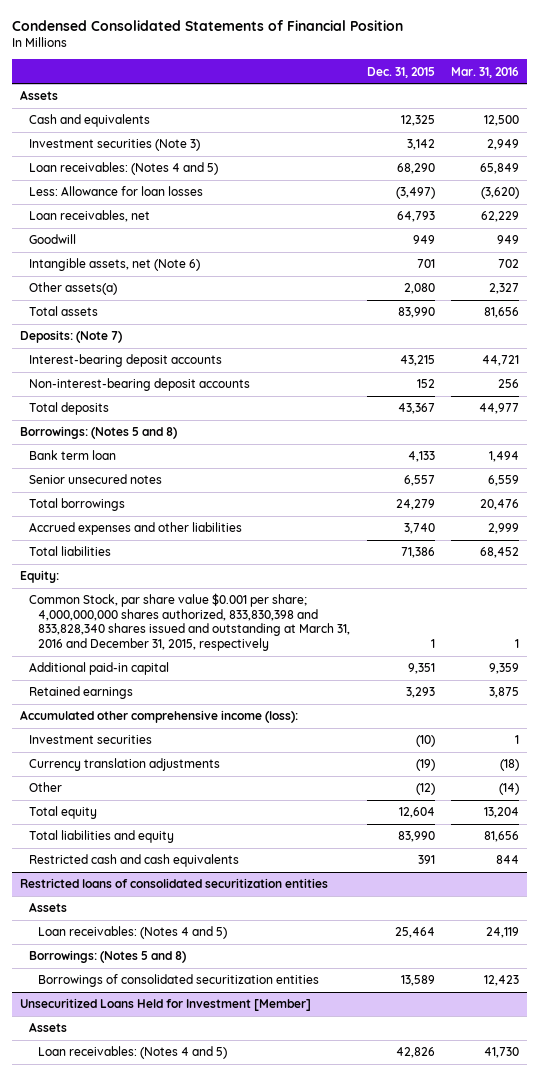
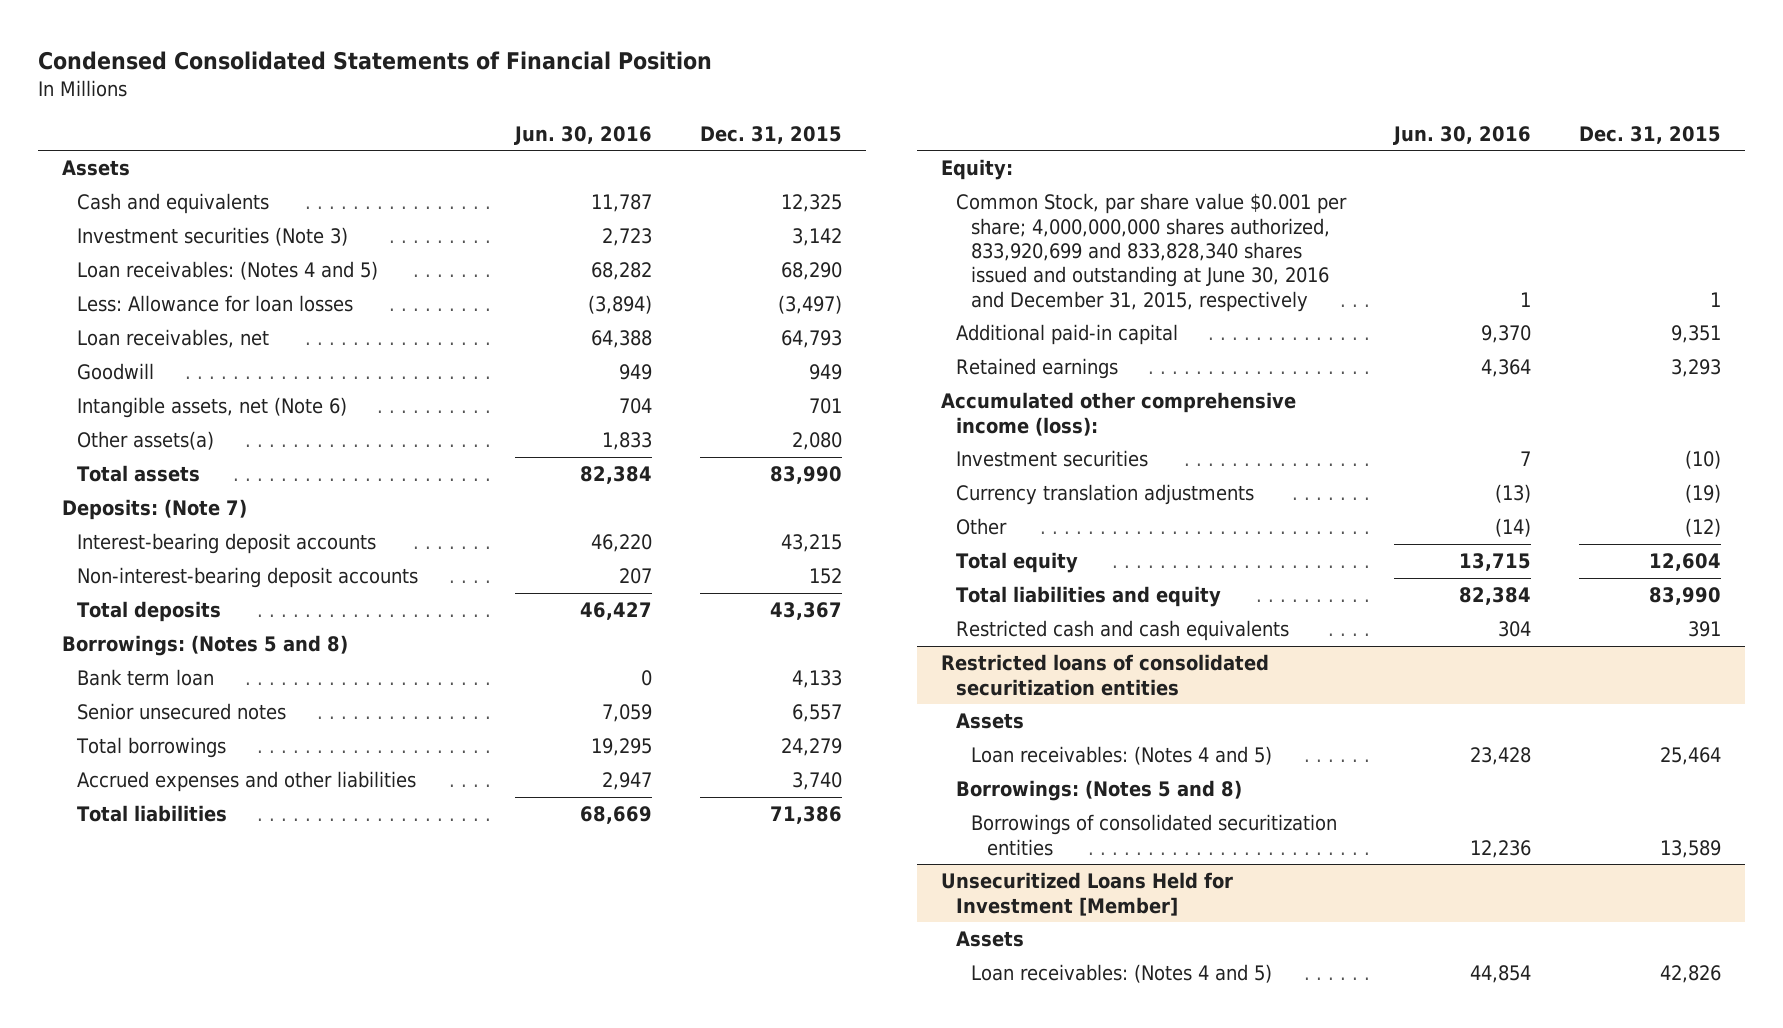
[450,66,519,78] Mar. 31, 2016 -> none
none -> [514,125,653,145] Jun. 30, 2016
[29,593,351,652] Common Stock, par share value $0.001 per share; 4,000,000,000 shares authorized, 833,830,398 and 833,828,340 shares issued and outstanding at March 31, 2016 and December 31, 2015, respectively -> [956,193,1348,312] Common Stock, par share value $0.001 per share; 4,000,000,000 shares authorized, 833,920,699 and 833,828,340 shares issued and outstanding at June 30, 2016 and December 31, 2015, respectively

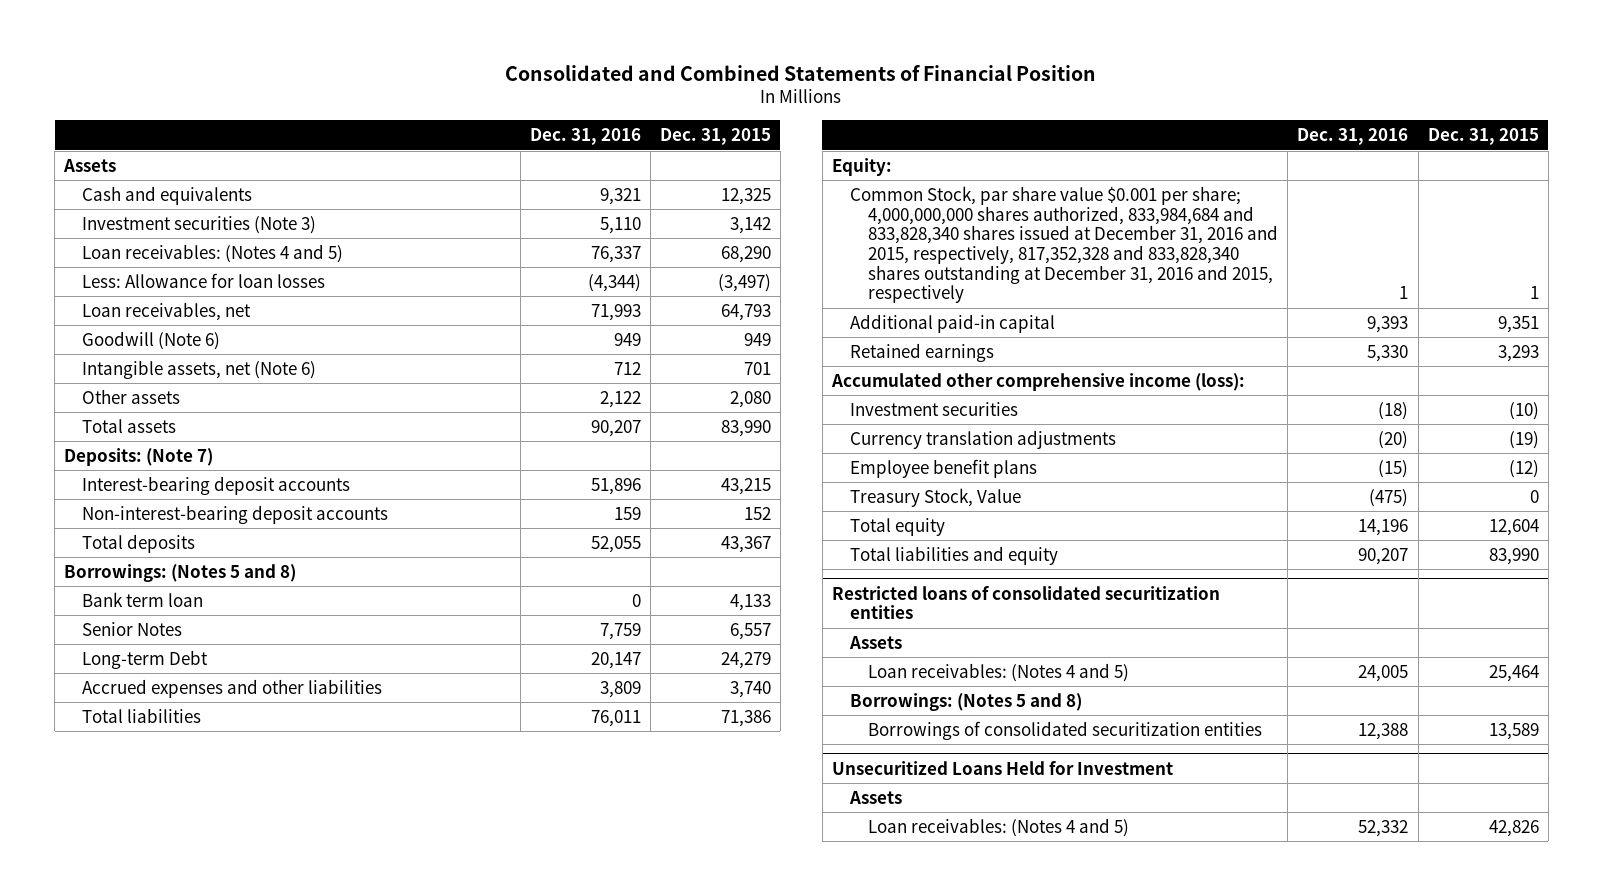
[37,51,712,71] Condensed Consolidated Statements of Financial Position -> [505,64,1097,81] Consolidated and Combined Statements of Financial Position
[514,125,653,145] Jun. 30, 2016 -> none
none -> [529,128,641,146] Dec. 31, 2016
[76,363,154,381] Goodwill -> [82,330,221,350] Goodwill (Note 6)
[76,431,214,451] Other assets(a) -> [82,388,181,404] Other assets
[76,703,286,721] Senior unsecured notes -> [82,621,183,636] Senior Notes
[75,737,226,759] Total borrowings -> [82,649,209,669] Long-term Debt
[956,193,1348,312] Common Stock, par share value $0.001 per share; 4,000,000,000 shares authorized, 833,920,699 and 833,828,340 shares issued and outstanding at June 30, 2016 and December 31, 2015, respectively -> [850,185,1279,304] Common Stock, par share value $0.001 per share; 4,000,000,000 shares authorized, 833,984,684 and 833,828,340 shares issued at December 31, 2016 and 2015, respectively, 817,352,328 and 833,828,340 shares outstanding at December 31, 2016 and 2015, respectively
[956,518,1008,536] Other -> [850,458,1038,478] Employee benefit plans
none -> [850,487,1022,507] Treasury Stock, Value
[956,620,1290,642] Restricted cash and cash equivalents -> none
[940,872,1233,916] Unsecuritized Loans Held for Investment [Member] -> [831,760,1173,775] Unsecuritized Loans Held for Investment

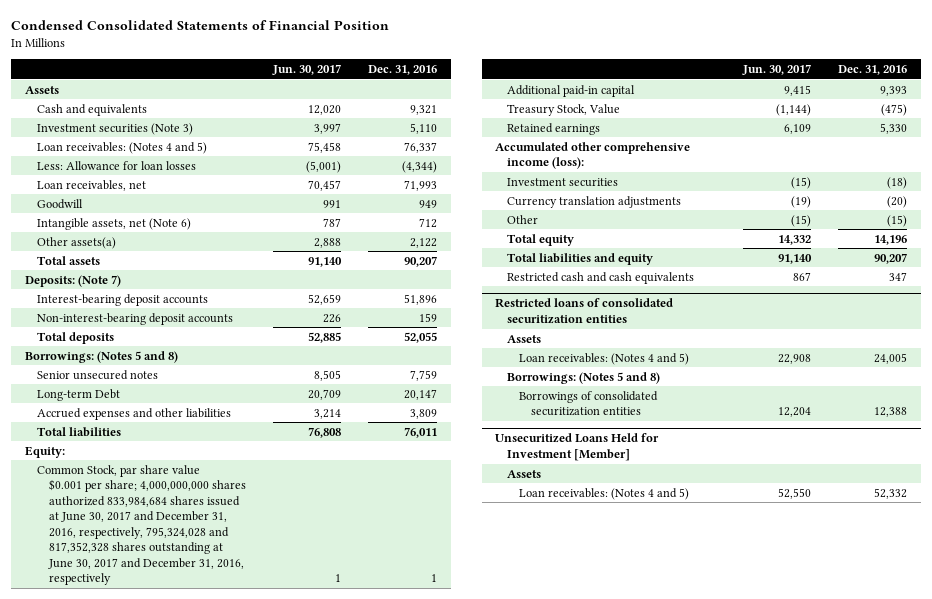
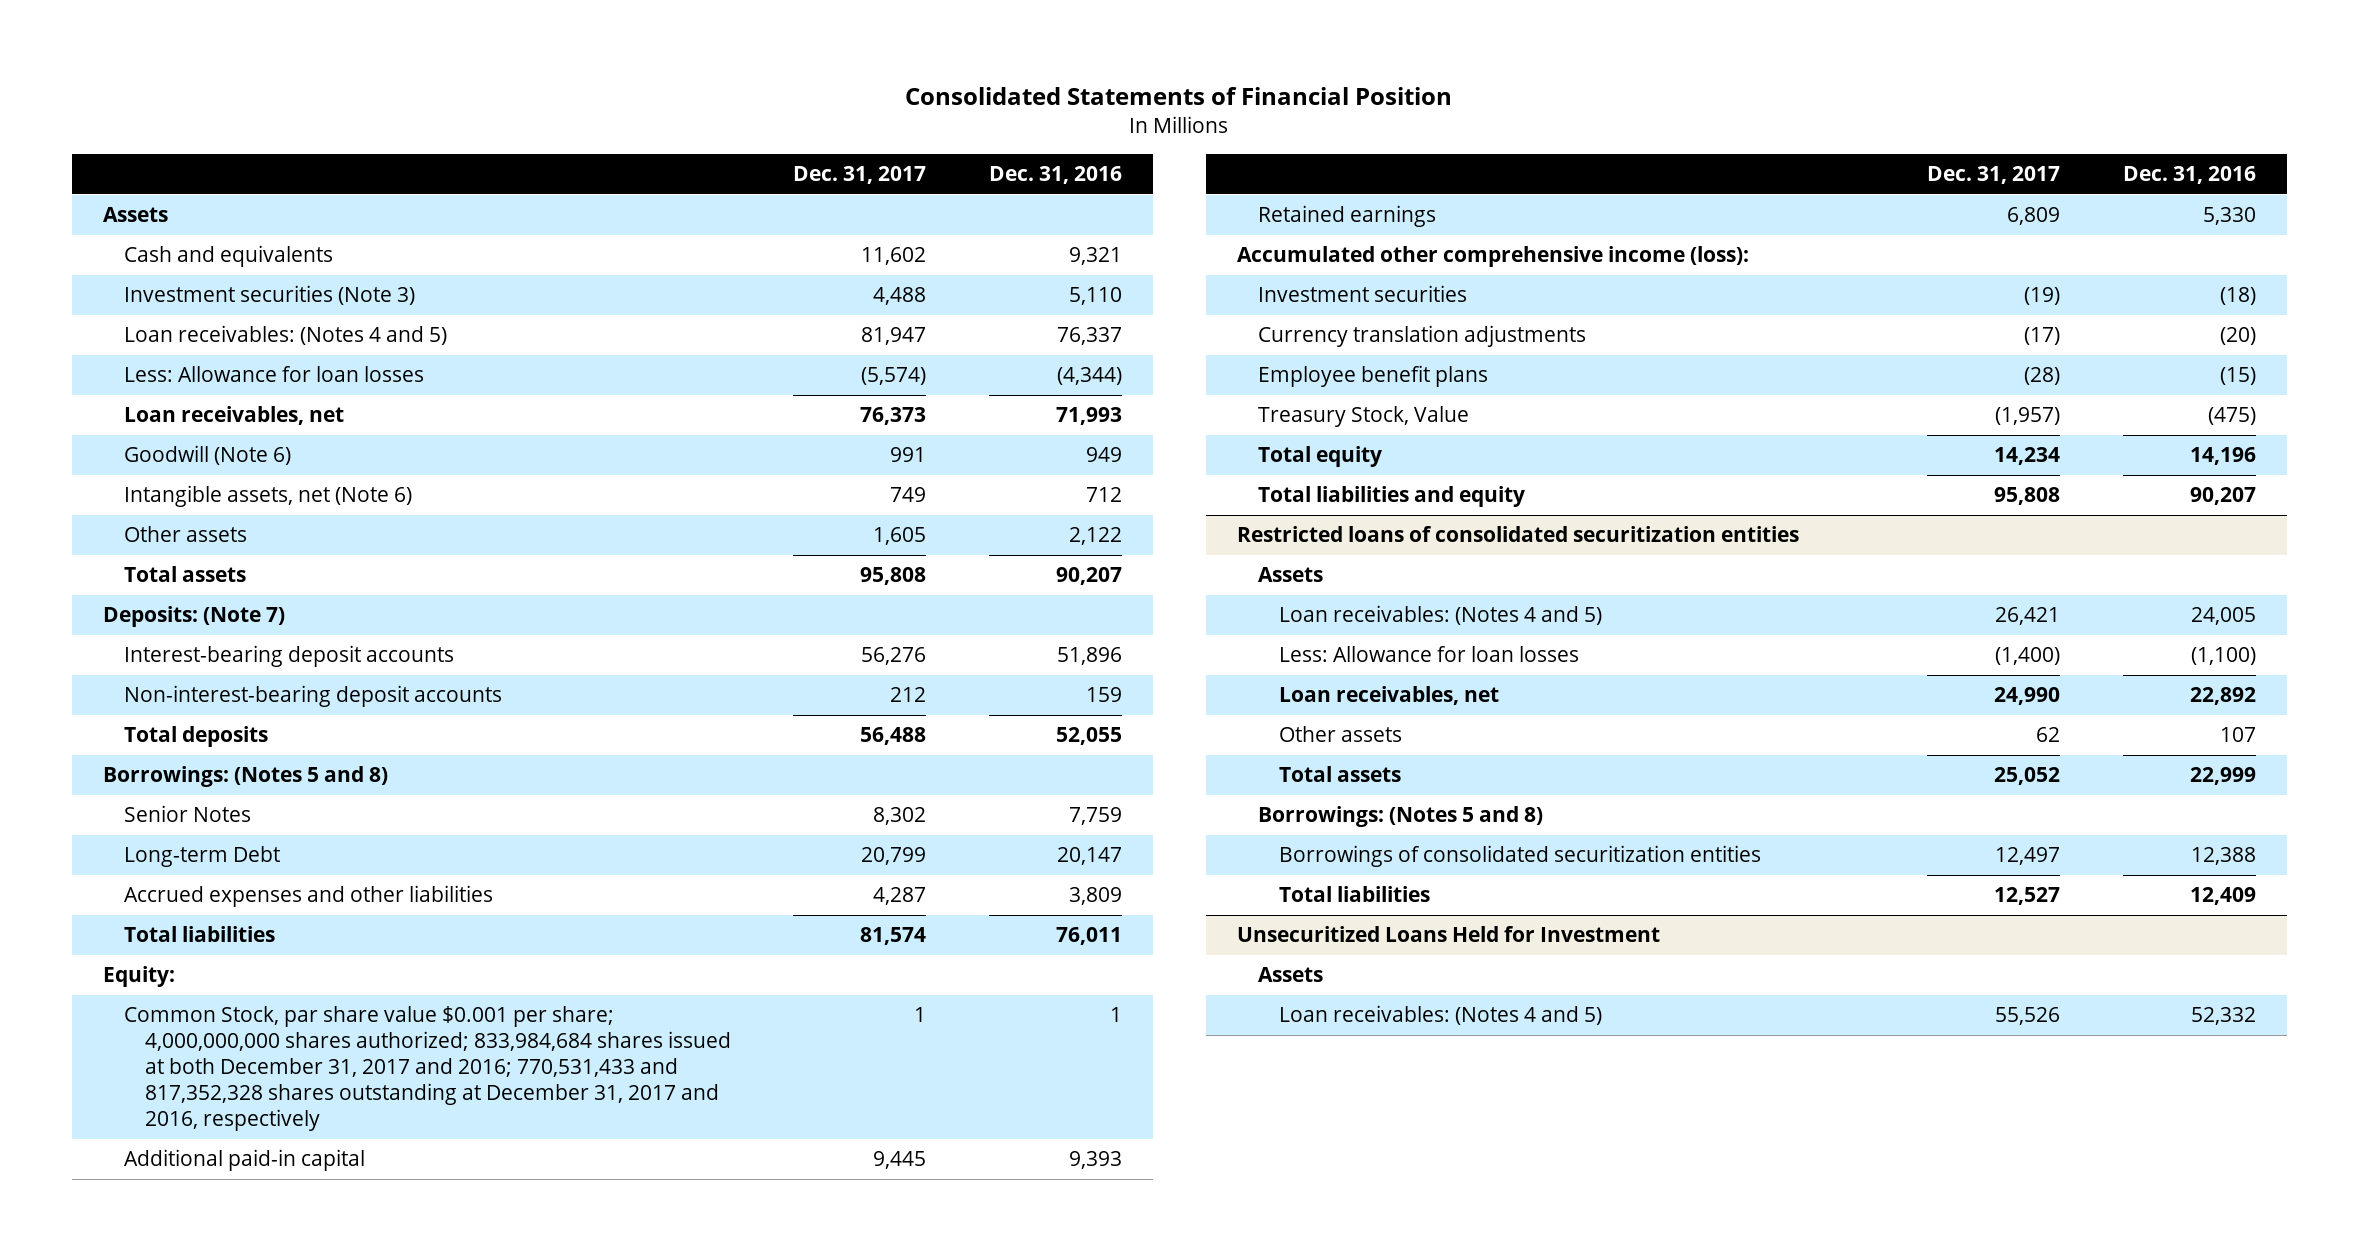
[11,20,390,31] Condensed Consolidated Statements of Financial Position -> [905,86,1453,105] Consolidated Statements of Financial Position
[272,64,342,76] Jun. 30, 2017 -> none
none -> [793,166,927,185] Dec. 31, 2017
[36,198,83,209] Goodwill -> [124,445,292,466] Goodwill (Note 6)
[36,236,116,249] Other assets(a) -> [124,526,248,543] Other assets
[36,369,158,380] Senior unsecured notes -> [124,805,252,823] Senior Notes
[36,464,246,586] Common Stock, par share value $0.001 per share; 4,000,000,000 shares authorized 833,984,684 shares issued at June 30, 2017 and December 31, 2016, respectively, 795,324,028 and 817,352,328 shares outstanding at June 30, 2017 and December 31, 2016, respectively -> [124,1006,732,1132] Common Stock, par share value $0.001 per share; 4,000,000,000 shares authorized; 833,984,684 shares issued at both December 31, 2017 and 2016; 770,531,433 and 817,352,328 shares outstanding at December 31, 2017 and 2016, respectively
[507,214,539,224] Other -> [1258,365,1489,388] Employee benefit plans
[507,103,621,116] Treasury Stock, Value -> [1258,406,1470,428] Treasury Stock, Value
[507,271,695,284] Restricted cash and cash equivalents -> none
none -> [1279,646,1580,663] Less: Allowance for loan losses
none -> [1279,686,1500,706] Loan receivables, net
none -> [1279,726,1403,743] Other assets
none -> [1279,766,1402,783] Total assets
none -> [1279,886,1431,903] Total liabilities
[495,433,660,461] Unsecuritized Loans Held for Investment [Member] -> [1237,926,1661,943] Unsecuritized Loans Held for Investment

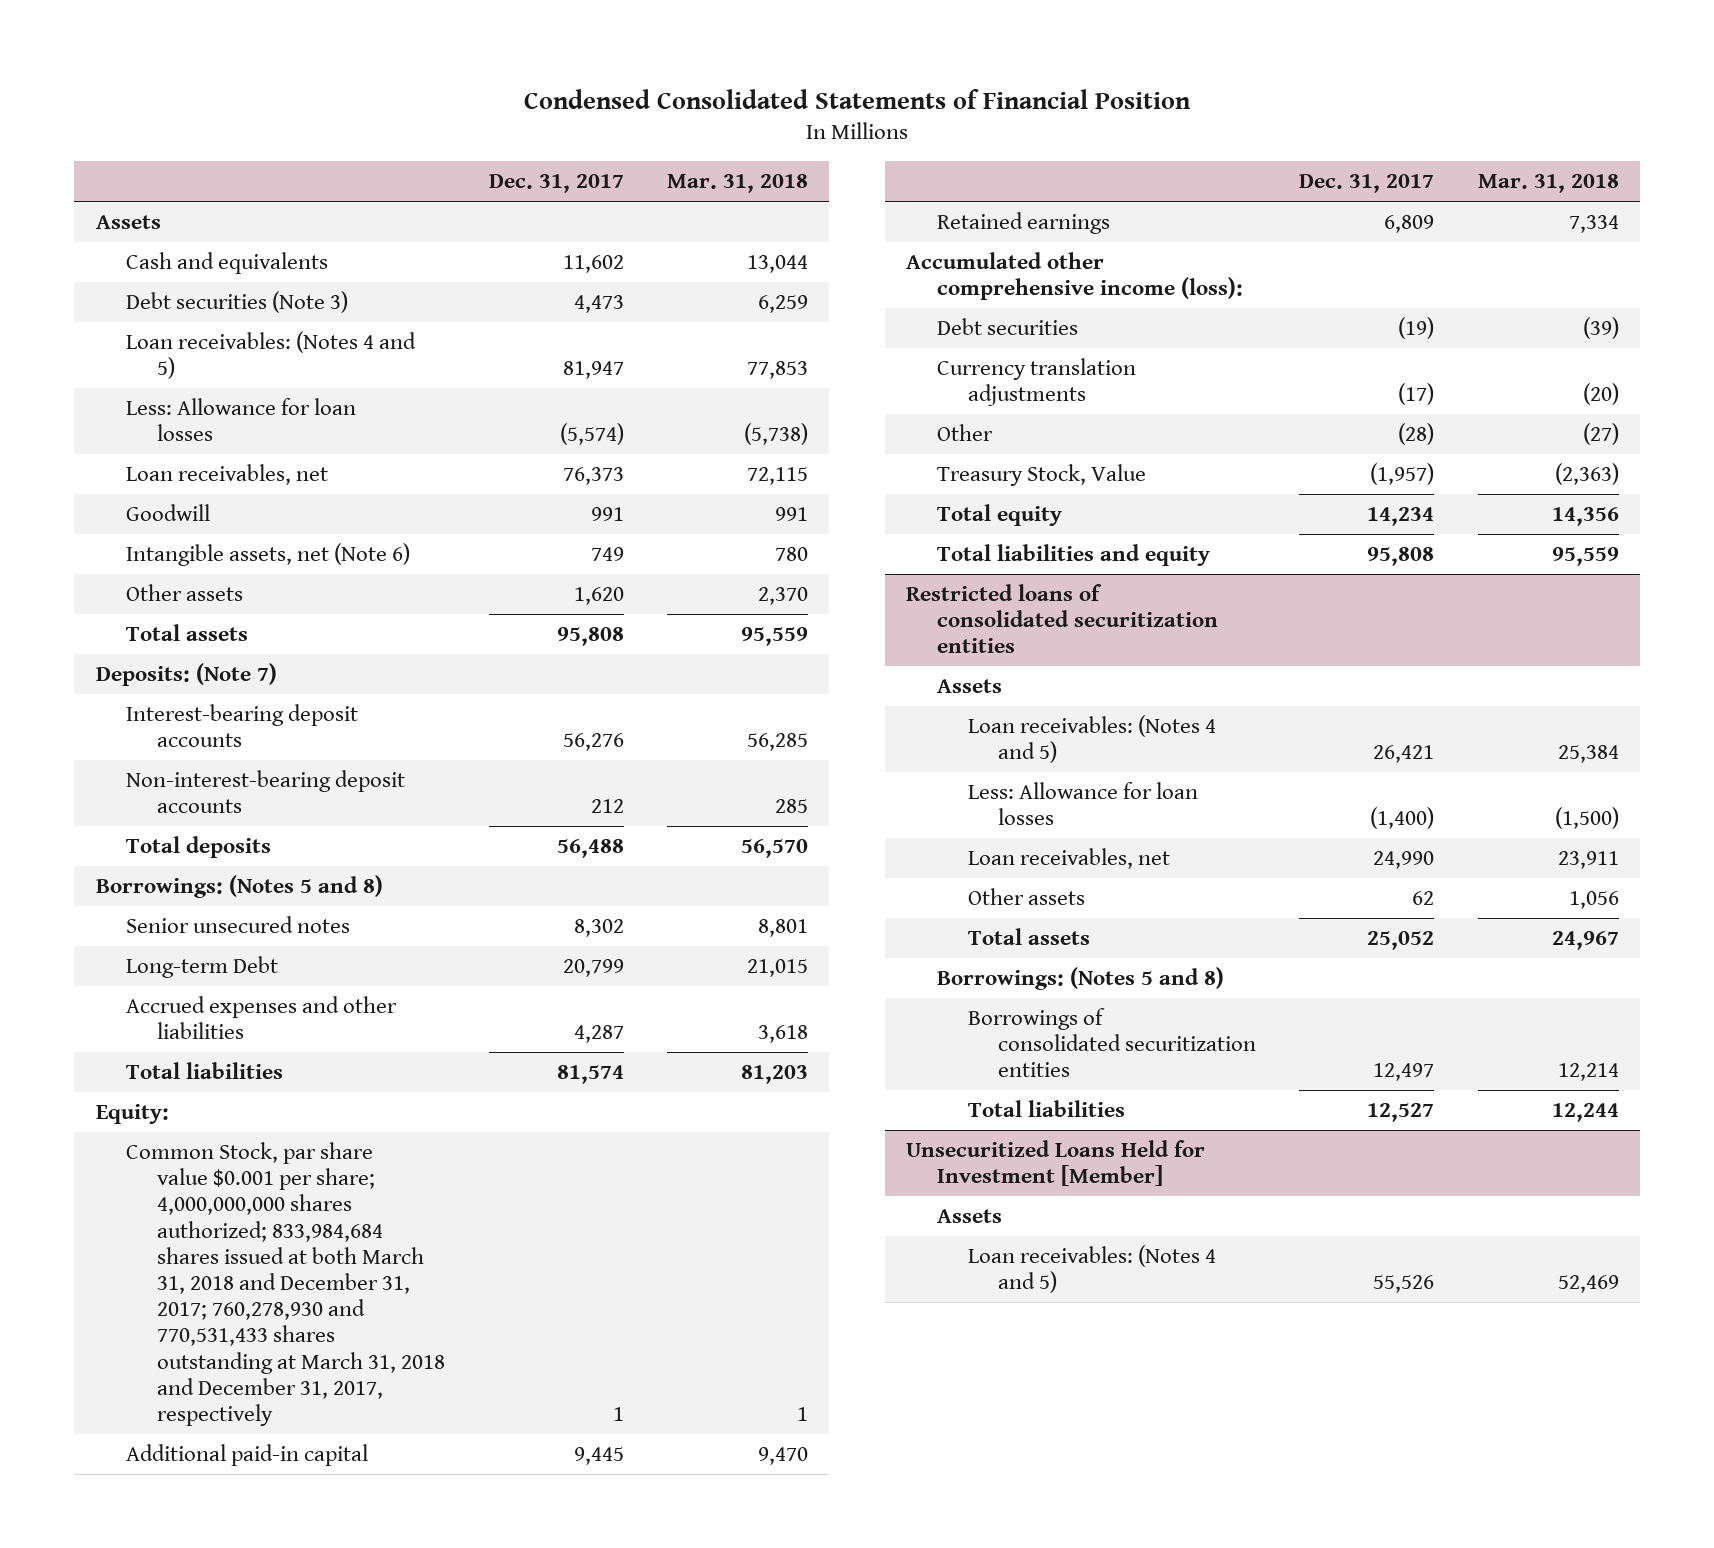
[905,86,1453,105] Consolidated Statements of Financial Position -> [524,88,1192,109] Condensed Consolidated Statements of Financial Position
[988,166,1122,185] Dec. 31, 2016 -> none
none -> [666,173,808,193] Mar. 31, 2018
[124,285,416,306] Investment securities (Note 3) -> [126,290,349,313] Debt securities (Note 3)
[873,287,927,306] 4,488 -> [573,294,624,313] 4,473
[124,445,292,466] Goodwill (Note 6) -> [126,503,211,521] Goodwill
[873,527,927,546] 1,605 -> [573,586,624,605] 1,620
[124,805,252,823] Senior Notes -> [126,915,351,933] Senior unsecured notes
[124,1006,732,1132] Common Stock, par share value $0.001 per share; 4,000,000,000 shares authorized; 833,984,684 shares issued at both December 31, 2017 and 2016; 770,531,433 and 817,352,328 shares outstanding at December 31, 2017 and 2016, respectively -> [126,1141,445,1426] Common Stock, par share value $0.001 per share; 4,000,000,000 shares authorized; 833,984,684 shares issued at both March 31, 2018 and December 31, 2017; 760,278,930 and 770,531,433 shares outstanding at March 31, 2018 and December 31, 2017, respectively
[1258,285,1468,303] Investment securities -> [937,317,1079,335] Debt securities
[1258,365,1489,388] Employee benefit plans -> [937,423,994,441] Other
[1237,926,1661,943] Unsecuritized Loans Held for Investment -> [906,1139,1206,1187] Unsecuritized Loans Held for Investment [Member]

